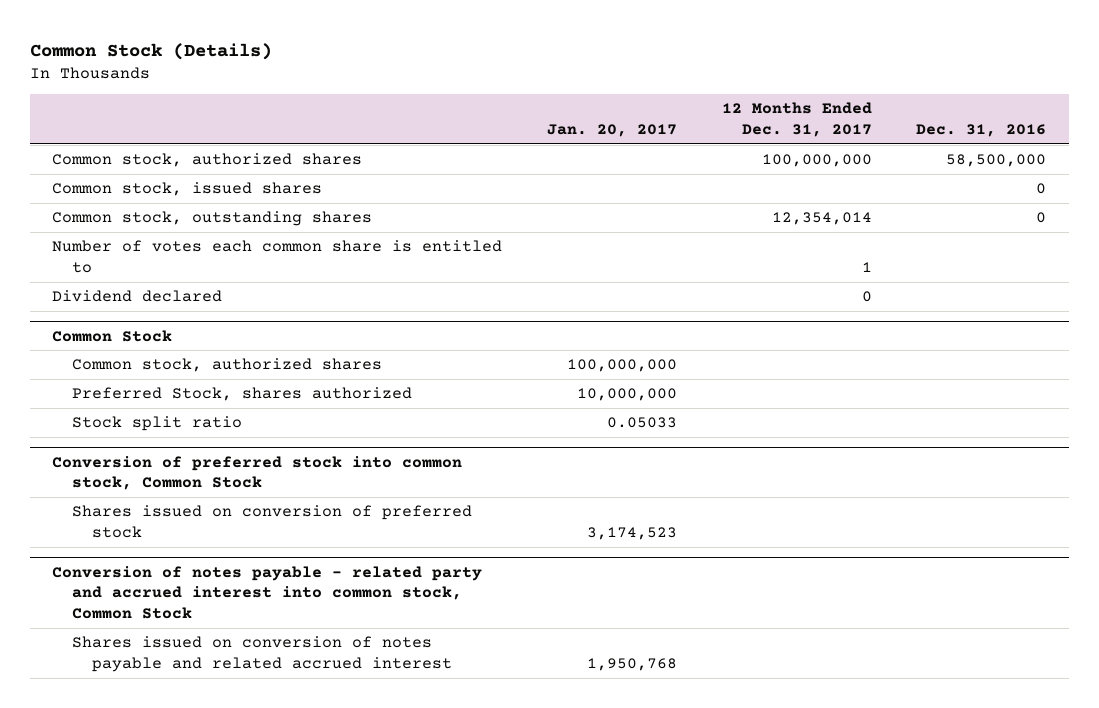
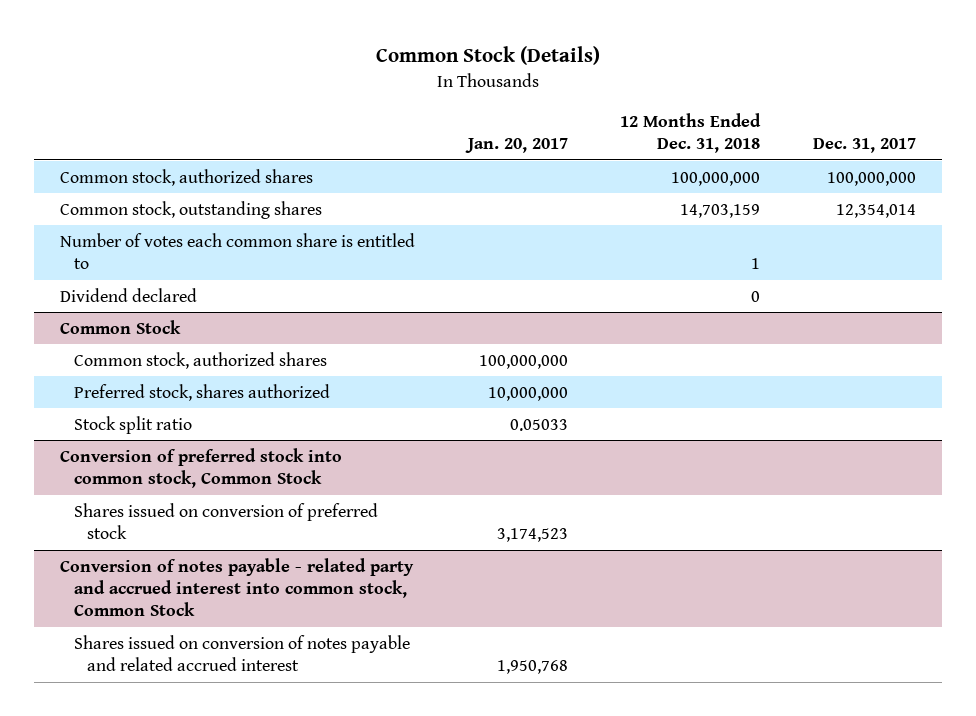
[721,102,872,138] 12 Months Ended Dec. 31, 2017 -> none
[916,124,1047,138] Dec. 31, 2016 -> none
none -> [620,113,762,154] 12 Months Ended Dec. 31, 2018
none -> [812,138,916,154] Dec. 31, 2017
[52,182,323,197] Common stock, issued shares -> none
[72,387,413,402] Preferred Stock, shares authorized -> [73,383,330,401] Preferred stock, shares authorized

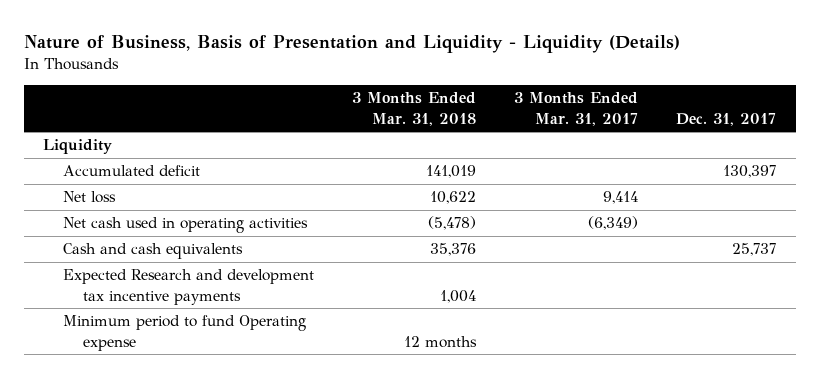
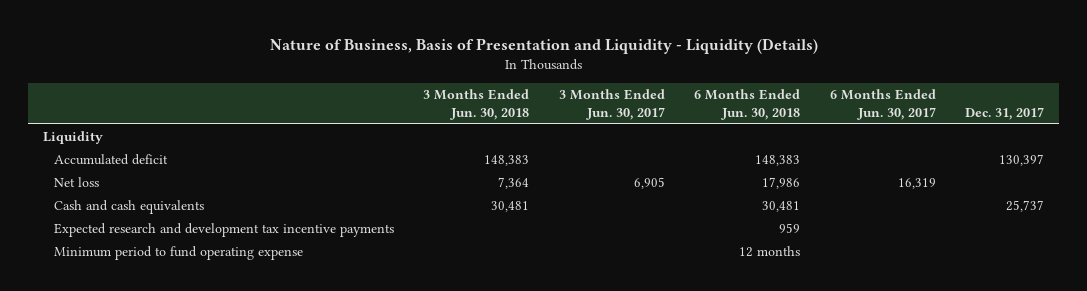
[352,92,477,126] 3 Months Ended Mar. 31, 2018 -> none
[514,92,639,126] 3 Months Ended Mar. 31, 2017 -> none
none -> [423,89,530,120] 3 Months Ended Jun. 30, 2018
none -> [558,89,665,120] 3 Months Ended Jun. 30, 2017
none -> [694,89,801,120] 6 Months Ended Jun. 30, 2018
none -> [829,89,936,120] 6 Months Ended Jun. 30, 2017
[62,217,308,234] Net cash used in operating activities -> none
[62,269,314,305] Expected Research and development tax incentive payments -> [53,223,394,238] Expected research and development tax incentive payments
[62,315,306,351] Minimum period to fund Operating expense -> [53,246,303,261] Minimum period to fund operating expense

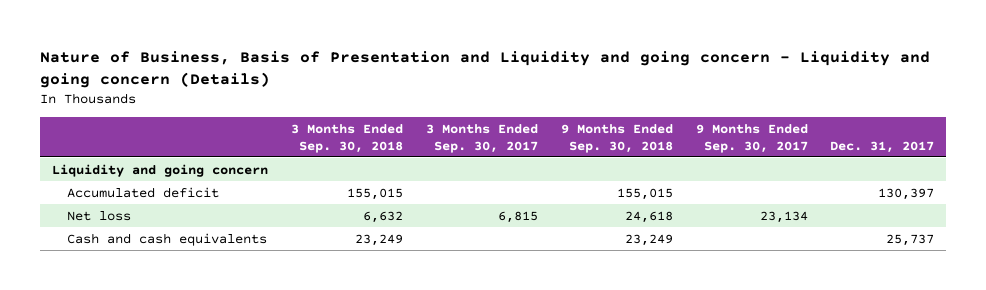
[269,38,818,55] Nature of Business, Basis of Presentation and Liquidity - Liquidity (Details) -> [40,51,931,89] Nature of Business, Basis of Presentation and Liquidity and going concern - Liquidity and going concern (Details)
[423,89,530,120] 3 Months Ended Jun. 30, 2018 -> none
[558,89,665,120] 3 Months Ended Jun. 30, 2017 -> none
[694,89,801,120] 6 Months Ended Jun. 30, 2018 -> none
[829,89,936,120] 6 Months Ended Jun. 30, 2017 -> none
none -> [290,124,403,153] 3 Months Ended Sep. 30, 2018
none -> [425,124,538,153] 3 Months Ended Sep. 30, 2017
none -> [560,124,673,153] 9 Months Ended Sep. 30, 2018
none -> [695,124,808,153] 9 Months Ended Sep. 30, 2017
[42,131,103,145] Liquidity -> [51,163,268,177] Liquidity and going concern
[53,223,394,238] Expected research and development tax incentive payments -> none
[53,246,303,261] Minimum period to fund operating expense -> none

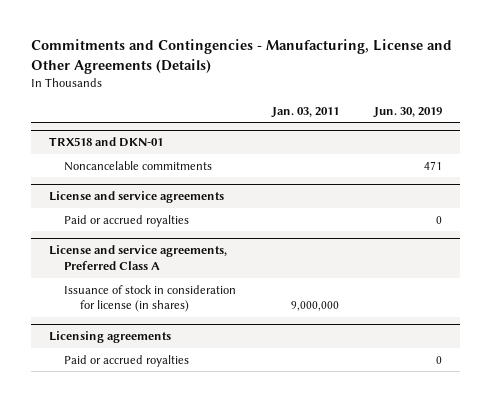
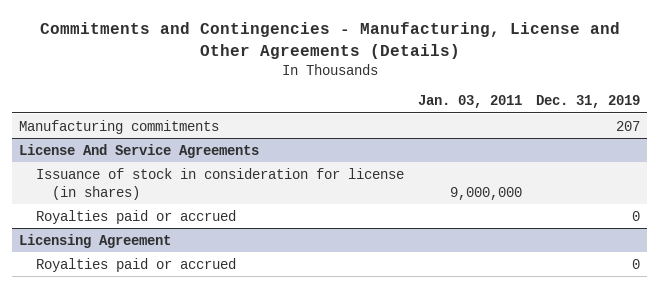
[373,106,443,118] Jun. 30, 2019 -> none
none -> [536,95,641,109] Dec. 31, 2019
[48,137,163,148] TRX518 and DKN-01 -> none
[64,160,213,171] Noncancelable commitments -> none
[48,245,227,271] License and service agreements, Preferred Class A -> none
[64,284,237,313] Issuance of stock in consideration for license (in shares) -> none
none -> [19,119,220,134] Manufacturing commitments
[48,191,224,204] License and service agreements -> [19,143,260,158] License And Service Agreements
none -> [35,167,404,200] Issuance of stock in consideration for license (in shares)
[64,214,190,227] Paid or accrued royalties -> [35,209,236,224] Royalties paid or accrued
[48,331,171,344] Licensing agreements -> [19,233,172,248] Licensing Agreement
[64,354,190,367] Paid or accrued royalties -> [35,257,236,272] Royalties paid or accrued

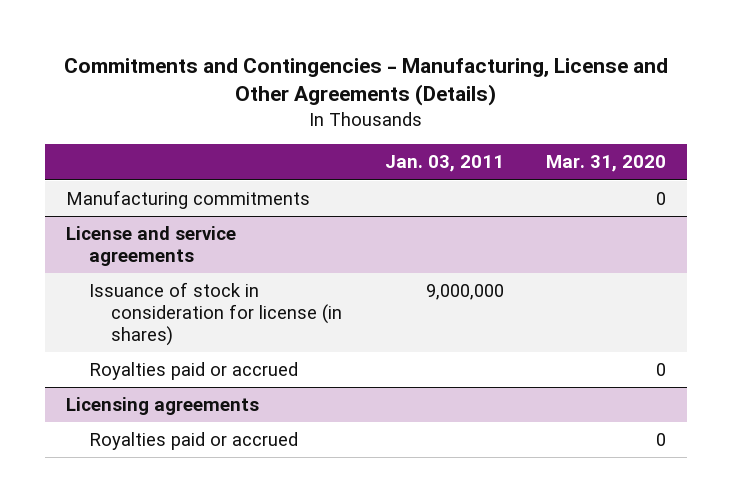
[536,95,641,109] Dec. 31, 2019 -> none
none -> [545,155,666,173] Mar. 31, 2020
[19,143,260,158] License And Service Agreements -> [65,226,236,266] License and service agreements
[19,233,172,248] Licensing Agreement -> [65,397,259,416] Licensing agreements

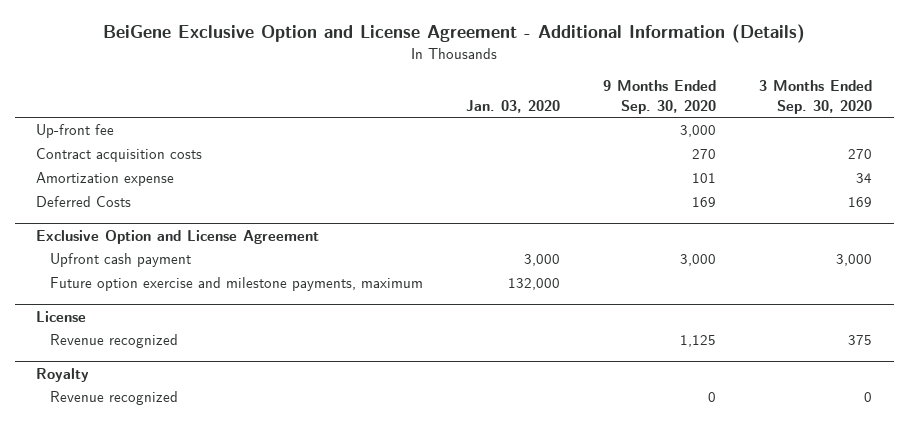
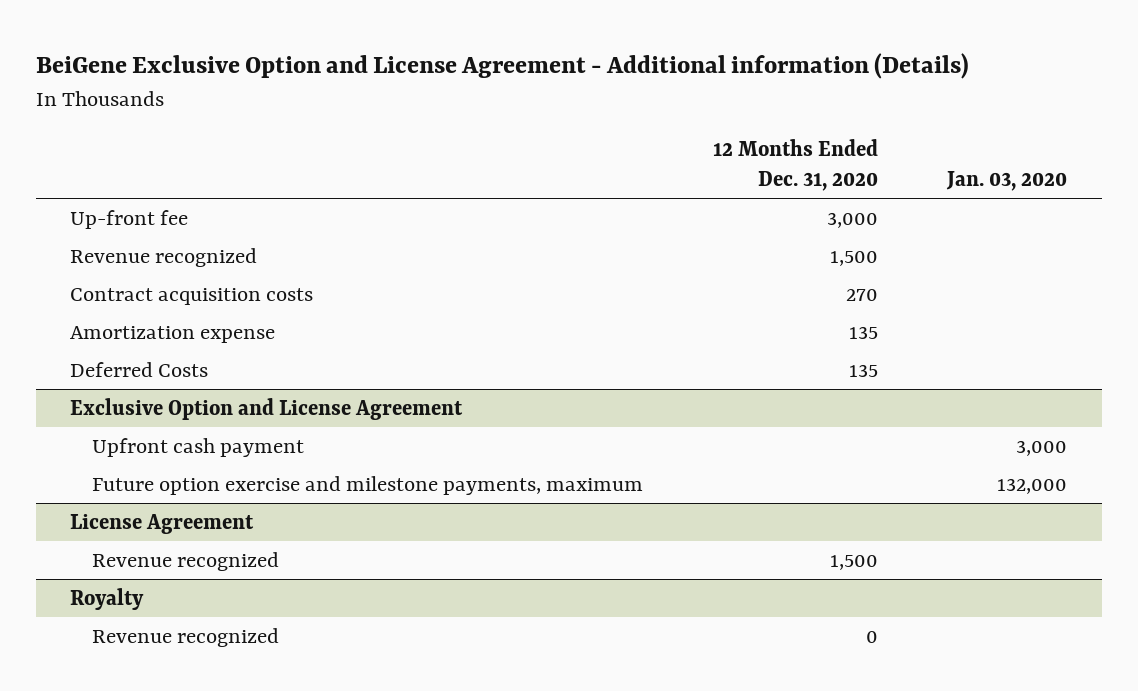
[103,24,806,44] BeiGene Exclusive Option and License Agreement - Additional Information (Details) -> [35,53,969,80] BeiGene Exclusive Option and License Agreement - Additional information (Details)
[603,80,717,114] 9 Months Ended Sep. 30, 2020 -> none
[759,80,873,114] 3 Months Ended Sep. 30, 2020 -> none
none -> [712,139,878,191] 12 Months Ended Dec. 31, 2020
none -> [70,247,258,267] Revenue recognized
[36,310,87,322] License -> [70,513,255,534] License Agreement

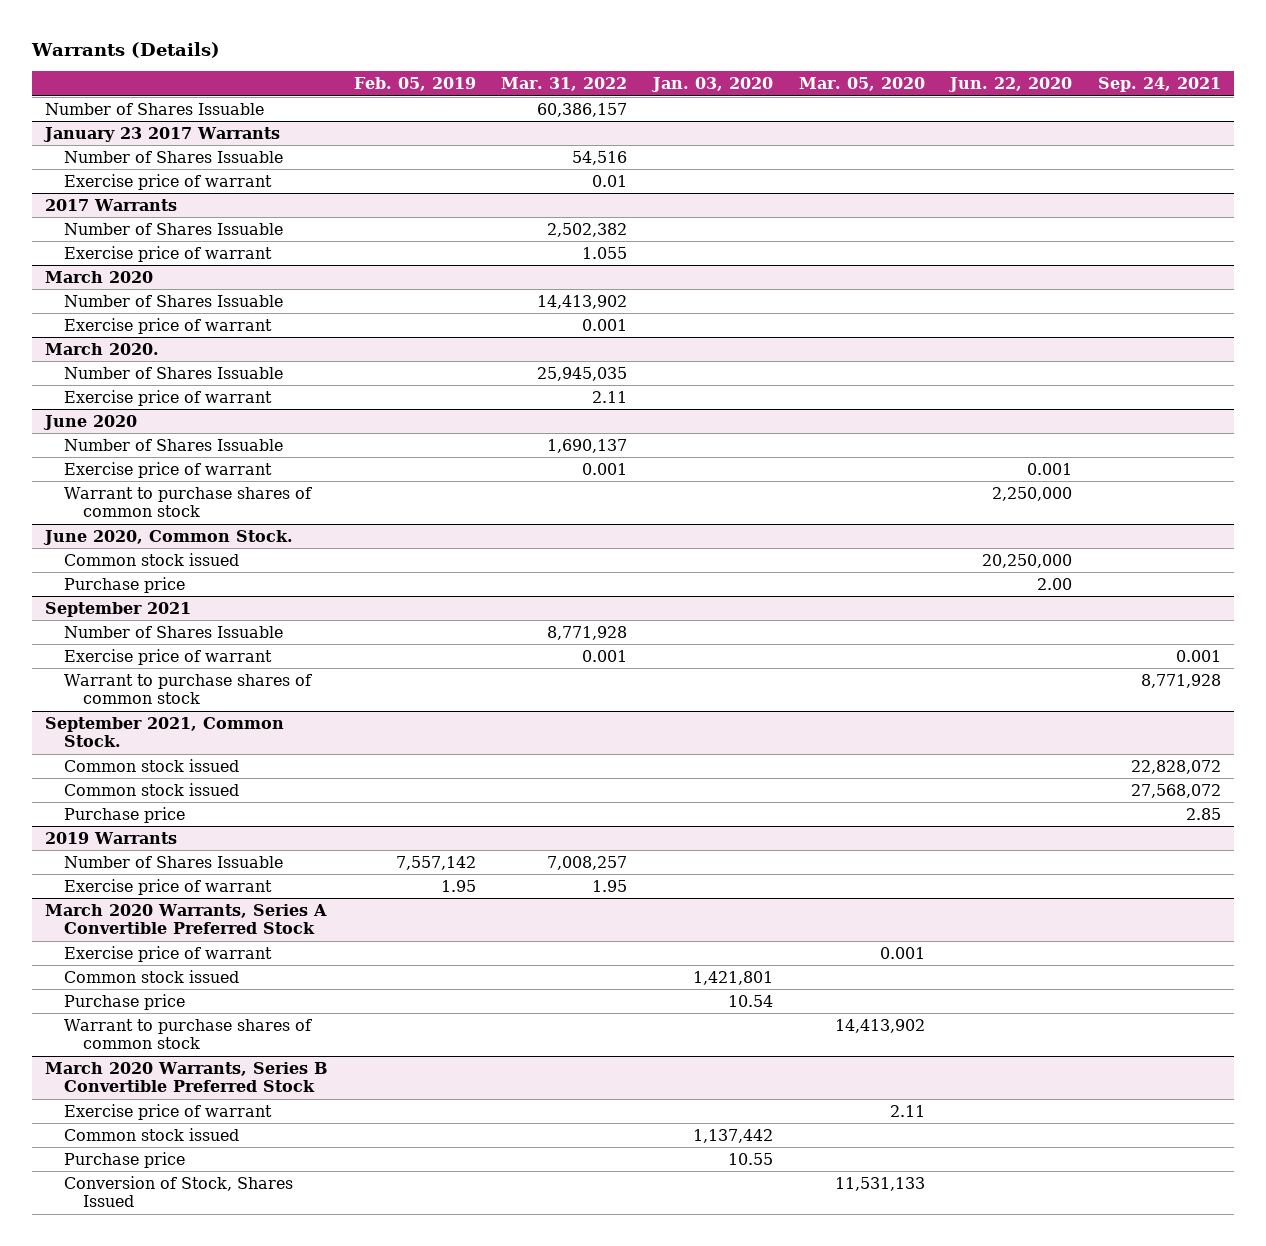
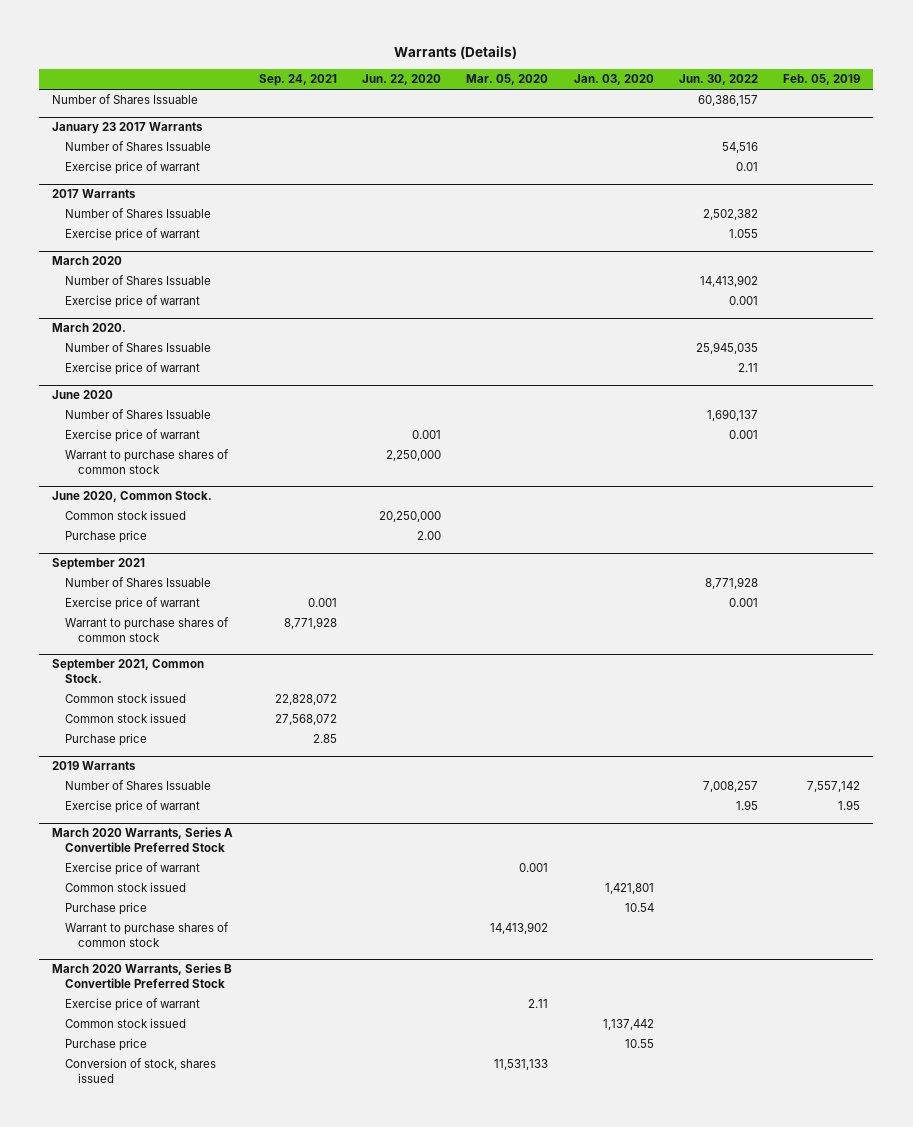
[501,77,628,92] Mar. 31, 2022 -> none
none -> [679,74,759,86] Jun. 30, 2022
[64,1175,294,1208] Conversion of Stock, Shares Issued -> [65,1058,217,1083] Conversion of stock, shares issued

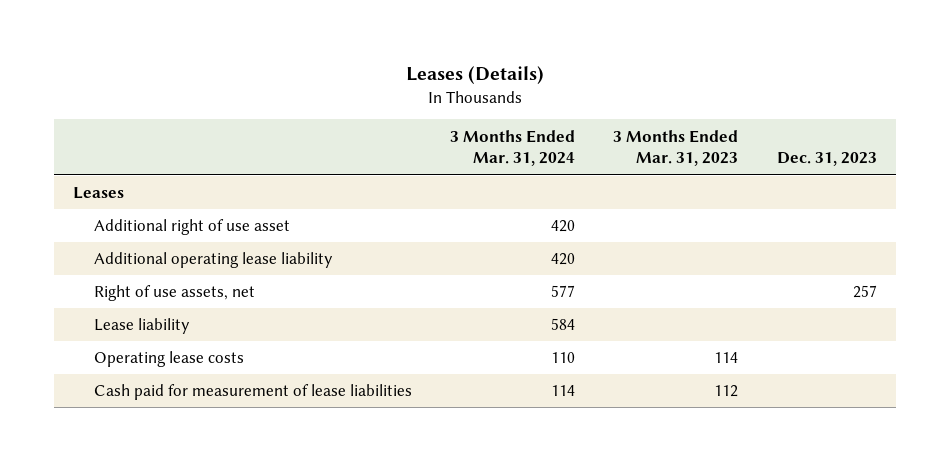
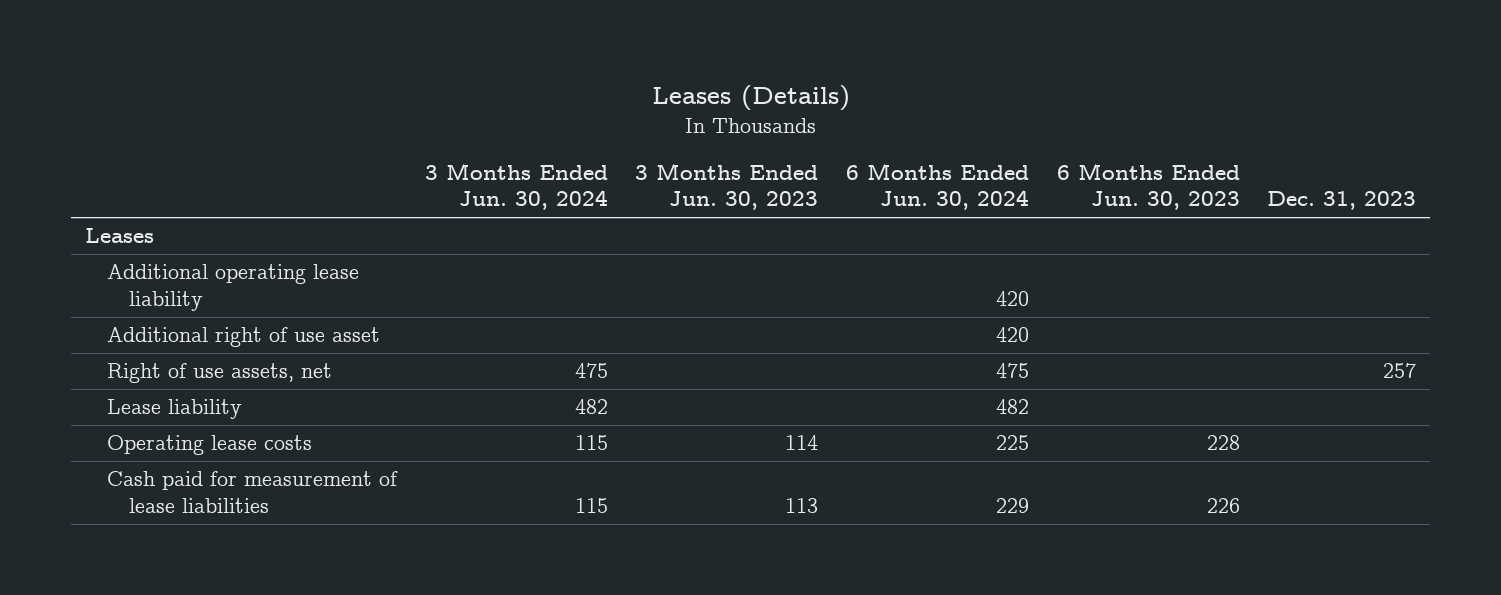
[450,129,576,167] 3 Months Ended Mar. 31, 2024 -> none
[613,129,739,167] 3 Months Ended Mar. 31, 2023 -> none
none -> [424,162,608,211] 3 Months Ended Jun. 30, 2024
none -> [635,162,819,211] 3 Months Ended Jun. 30, 2023
none -> [846,162,1030,211] 6 Months Ended Jun. 30, 2024
none -> [1056,162,1240,211] 6 Months Ended Jun. 30, 2023
[93,219,290,236] Additional right of use asset -> [107,327,381,348] Additional right of use asset

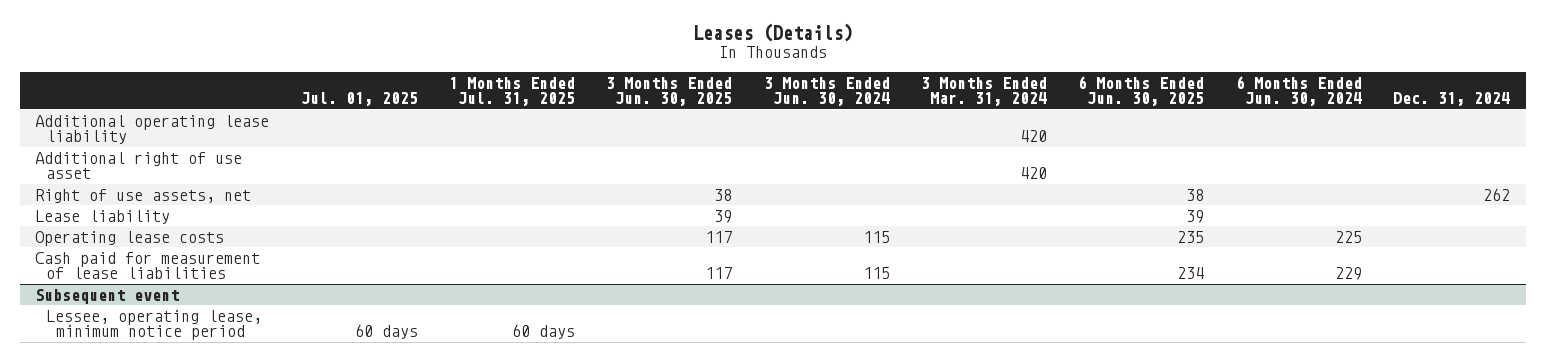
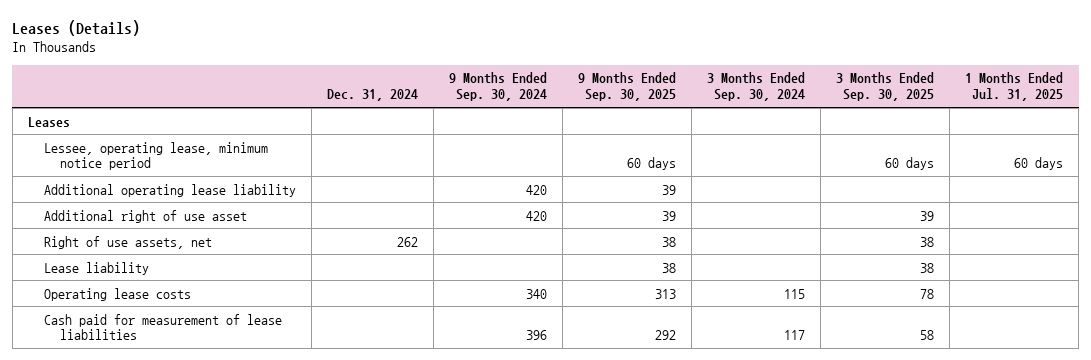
[300,92,418,107] Jul. 01, 2025 -> none
[606,76,733,107] 3 Months Ended Jun. 30, 2025 -> none
[763,76,890,107] 3 Months Ended Jun. 30, 2024 -> none
[921,76,1048,107] 3 Months Ended Mar. 31, 2024 -> none
[1078,75,1205,107] 6 Months Ended Jun. 30, 2025 -> none
[1235,75,1362,107] 6 Months Ended Jun. 30, 2024 -> none
none -> [448,72,547,102] 9 Months Ended Sep. 30, 2024
none -> [578,72,677,102] 9 Months Ended Sep. 30, 2025
none -> [707,72,806,102] 3 Months Ended Sep. 30, 2024
none -> [836,72,935,102] 3 Months Ended Sep. 30, 2025
none -> [27,116,70,127] Leases
none -> [43,141,268,171] Lessee, operating lease, minimum notice period
[35,288,180,304] Subsequent event -> none
[45,309,262,341] Lessee, operating lease, minimum notice period -> none

